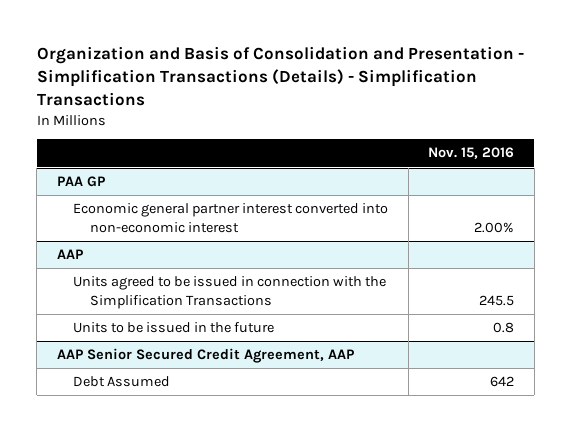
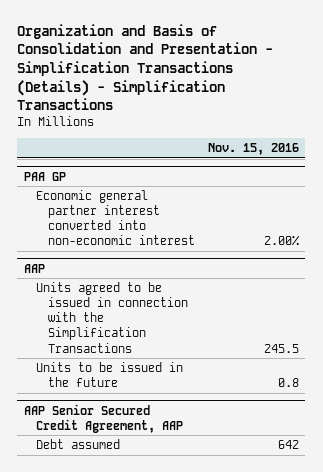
[73,376,171,388] Debt Assumed -> [35,439,120,450] Debt assumed

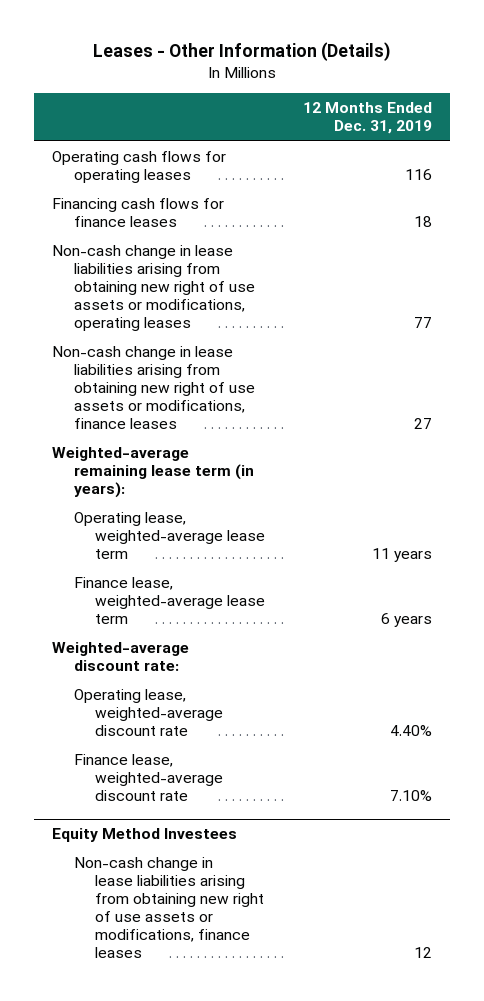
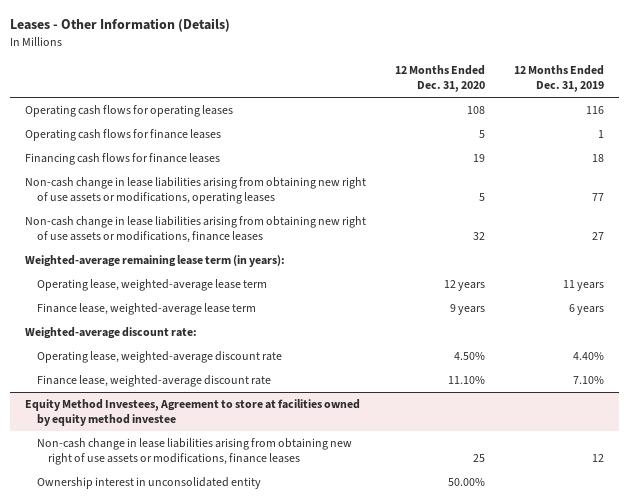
none -> [395,64,486,93] 12 Months Ended Dec. 31, 2020
none -> [24,129,221,142] Operating cash flows for finance leases
[52,827,238,842] Equity Method Investees -> none
none -> [24,399,360,427] Equity Method Investees, Agreement to store at facilities owned by equity method investee
none -> [36,477,261,490] Ownership interest in unconsolidated entity

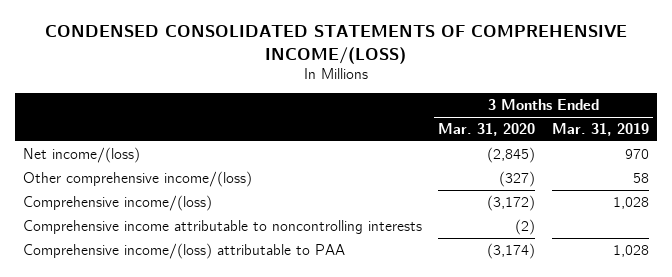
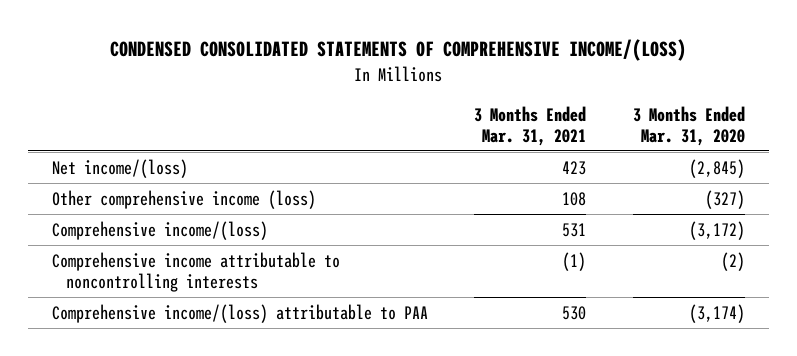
[551,122,649,136] Mar. 31, 2019 -> none
none -> [474,105,587,146] 3 Months Ended Mar. 31, 2021
[23,170,253,187] Other comprehensive income/(loss) -> [51,189,316,209] Other comprehensive income (loss)

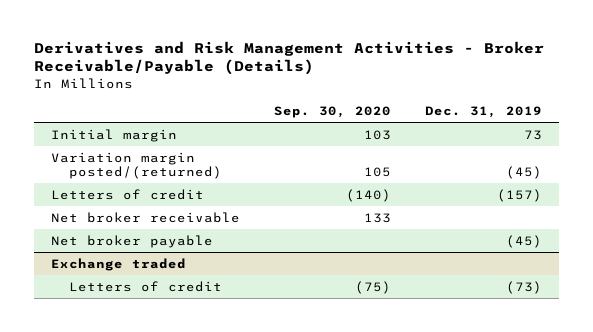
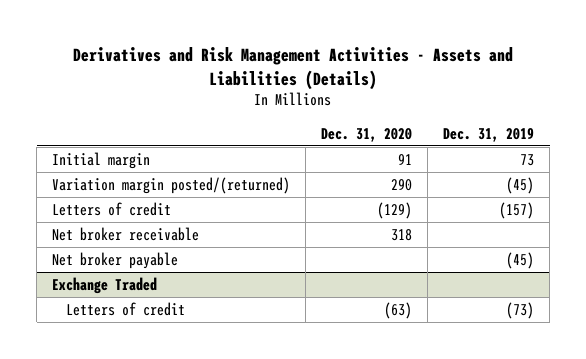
[34,40,545,76] Derivatives and Risk Management Activities - Broker Receivable/Payable (Details) -> [73,46,514,90] Derivatives and Risk Management Activities - Assets and Liabilities (Details)
[274,106,392,119] Sep. 30, 2020 -> none
none -> [321,127,413,142] Dec. 31, 2020
[51,257,187,271] Exchange traded -> [52,276,158,294] Exchange Traded

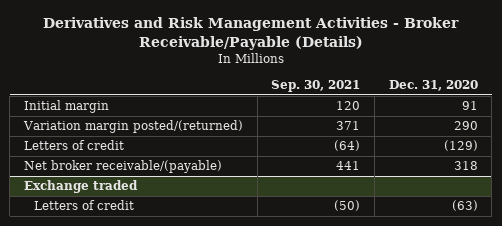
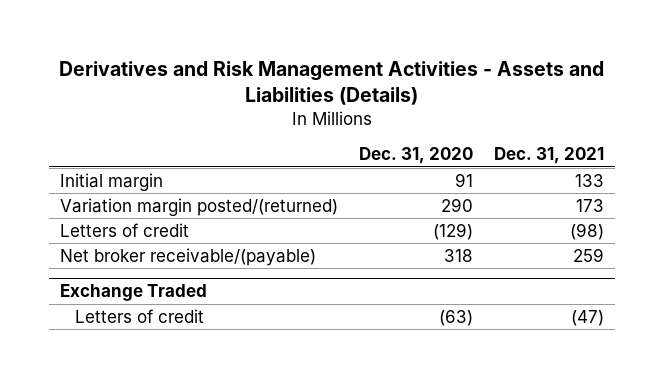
[42,17,459,50] Derivatives and Risk Management Activities - Broker Receivable/Payable (Details) -> [59,60,605,105] Derivatives and Risk Management Activities - Assets and Liabilities (Details)
[271,80,361,93] Sep. 30, 2021 -> none
none -> [494,147,605,165] Dec. 31, 2021
[23,180,138,194] Exchange traded -> [59,284,207,302] Exchange Traded

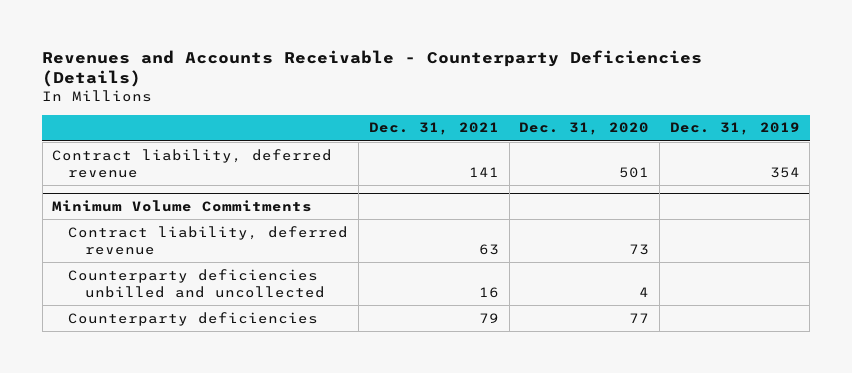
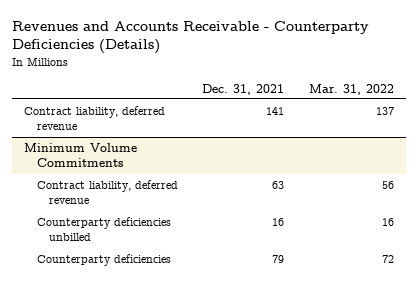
[519,122,650,136] Dec. 31, 2020 -> none
[669,122,800,136] Dec. 31, 2019 -> none
none -> [308,83,394,95] Mar. 31, 2022
[68,268,325,298] Counterparty deficiencies unbilled and uncollected -> [36,216,171,242] Counterparty deficiencies unbilled

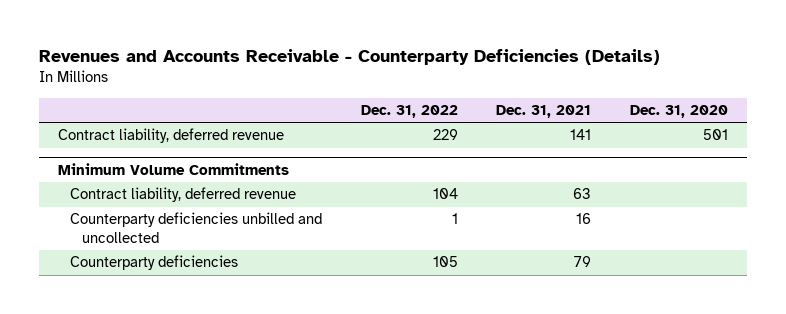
[308,83,394,95] Mar. 31, 2022 -> none
none -> [360,104,458,118] Dec. 31, 2022
none -> [629,104,728,118] Dec. 31, 2020
[36,216,171,242] Counterparty deficiencies unbilled -> [69,212,322,244] Counterparty deficiencies unbilled and uncollected

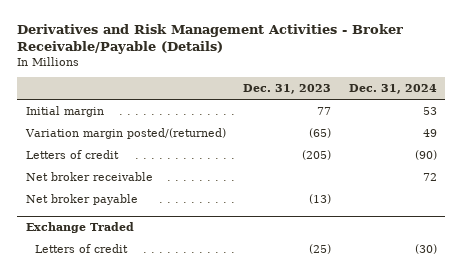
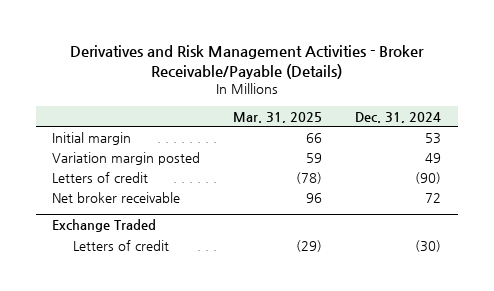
[243,84,332,95] Dec. 31, 2023 -> none
none -> [233,111,323,123] Mar. 31, 2025
[24,127,226,139] Variation margin posted/(returned) -> [52,151,201,165] Variation margin posted
[25,193,138,205] Net broker payable -> none

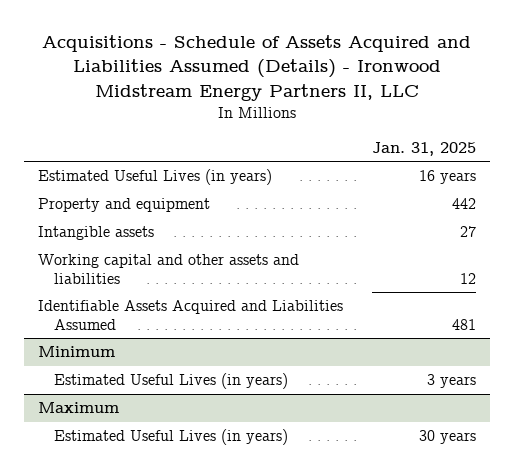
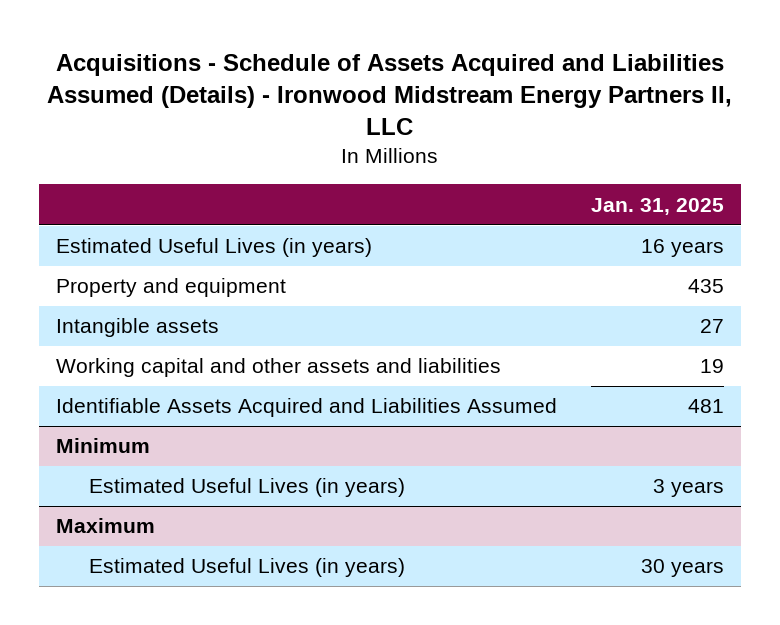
[451,198,476,210] 442 -> [688,279,725,294] 435
[459,272,476,284] 12 -> [700,359,725,374] 19

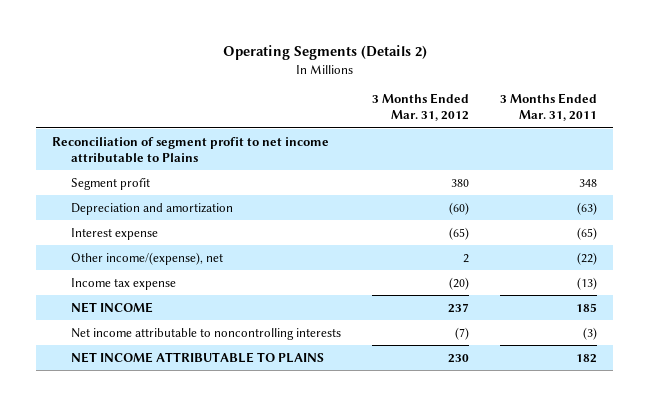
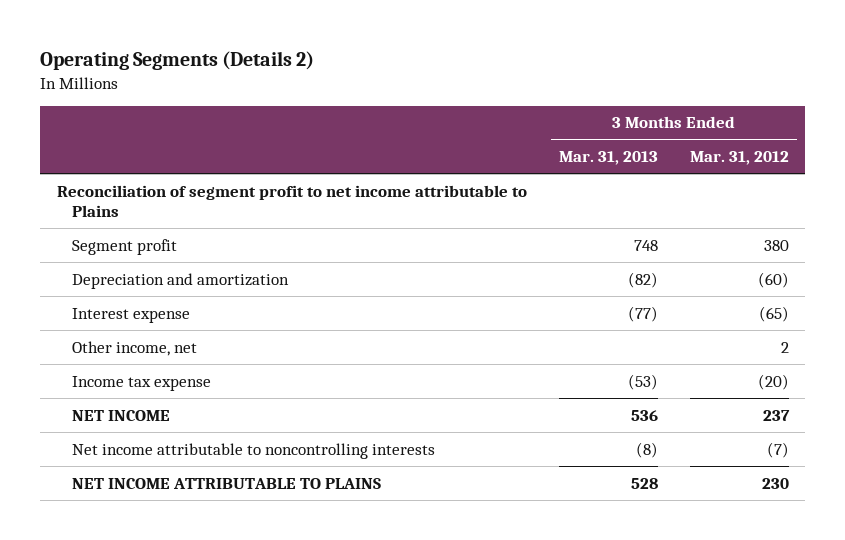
[499,93,597,121] 3 Months Ended Mar. 31, 2011 -> none
none -> [558,151,658,166] Mar. 31, 2013
[70,251,223,265] Other income/(expense), net -> [71,340,197,356] Other income, net

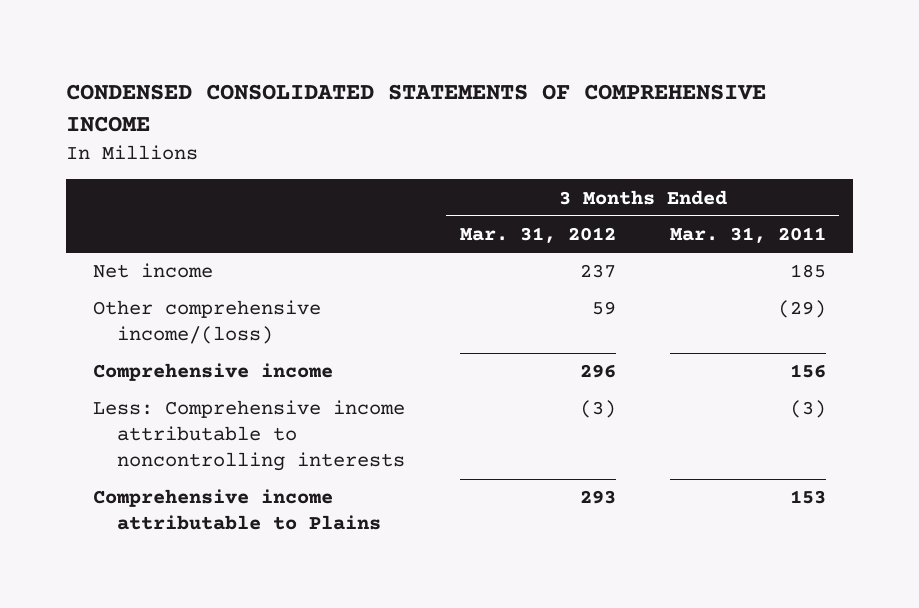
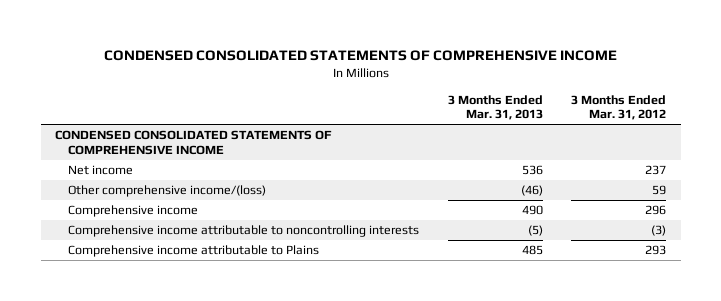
[669,227,826,244] Mar. 31, 2011 -> none
none -> [447,94,543,121] 3 Months Ended Mar. 31, 2013
none -> [55,130,333,155] CONDENSED CONSOLIDATED STATEMENTS OF COMPREHENSIVE INCOME
[93,400,406,472] Less: Comprehensive income attributable to noncontrolling interests -> [68,225,420,238] Comprehensive income attributable to noncontrolling interests

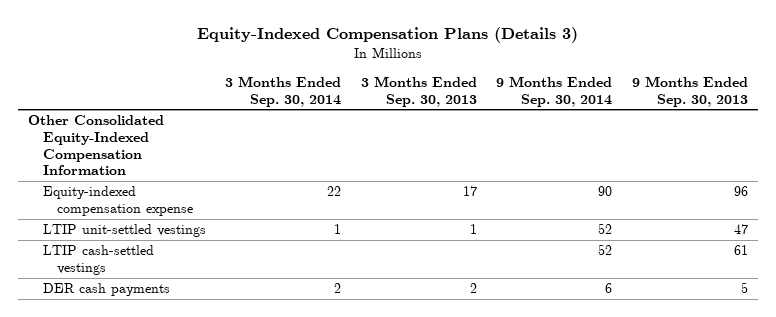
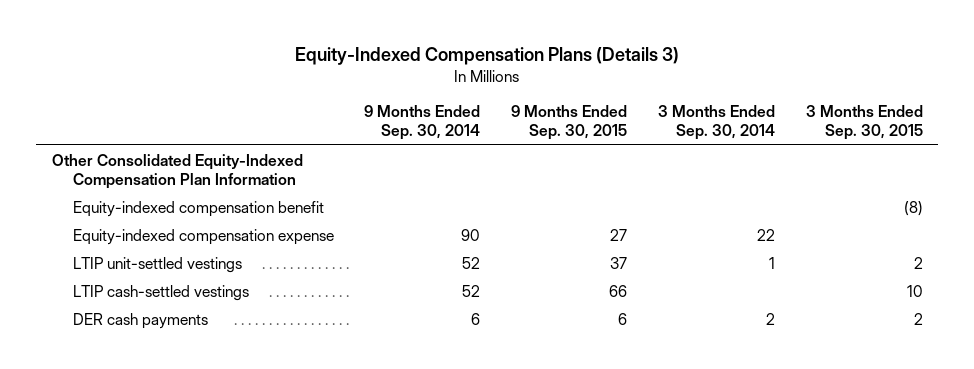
[360,75,477,107] 3 Months Ended Sep. 30, 2013 -> none
[632,75,749,107] 9 Months Ended Sep. 30, 2013 -> none
none -> [511,105,628,141] 9 Months Ended Sep. 30, 2015
none -> [805,105,923,141] 3 Months Ended Sep. 30, 2015
[27,115,164,176] Other Consolidated Equity-Indexed Compensation Information -> [51,153,303,189] Other Consolidated Equity-Indexed Compensation Plan Information
none -> [72,200,324,217] Equity-indexed compensation benefit

